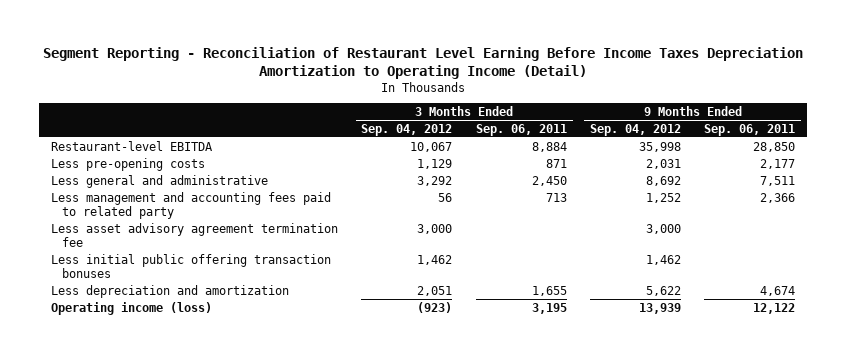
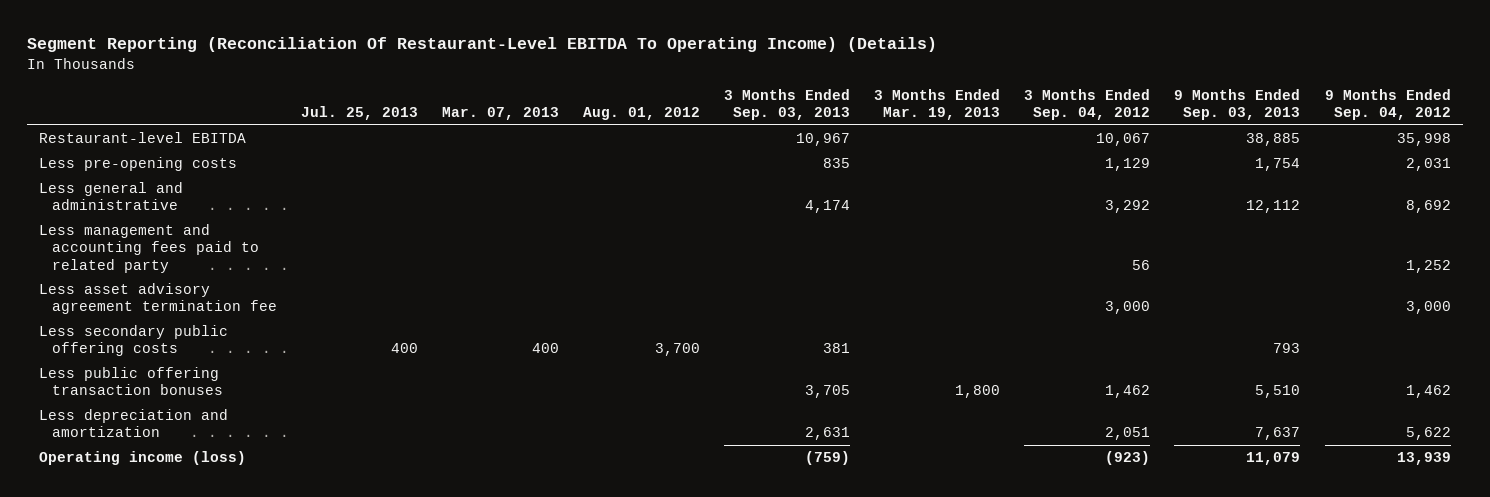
[43,46,804,79] Segment Reporting - Reconciliation of Restaurant Level Earning Before Income Taxes Depreciation Amortization to Operating Income (Detail) -> [27,37,938,53] Segment Reporting (Reconciliation Of Restaurant-Level EBITDA To Operating Income) (Details)
[475,123,567,136] Sep. 06, 2011 -> none
[704,123,796,136] Sep. 06, 2011 -> none
none -> [300,106,418,121] Jul. 25, 2013
none -> [442,107,560,121] Mar. 07, 2013
none -> [583,107,701,121] Aug. 01, 2012
none -> [724,89,851,121] 3 Months Ended Sep. 03, 2013
none -> [874,89,1001,121] 3 Months Ended Mar. 19, 2013
none -> [1174,89,1301,121] 9 Months Ended Sep. 03, 2013
none -> [39,325,229,357] Less secondary public offering costs
[51,253,332,278] Less initial public offering transaction bonuses -> [39,367,223,396] Less public offering transaction bonuses

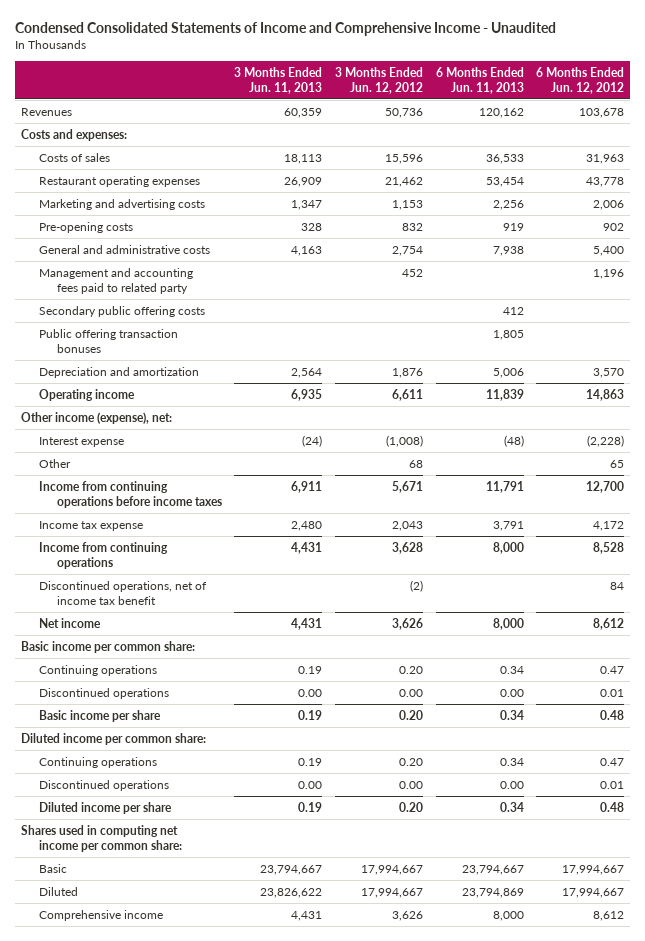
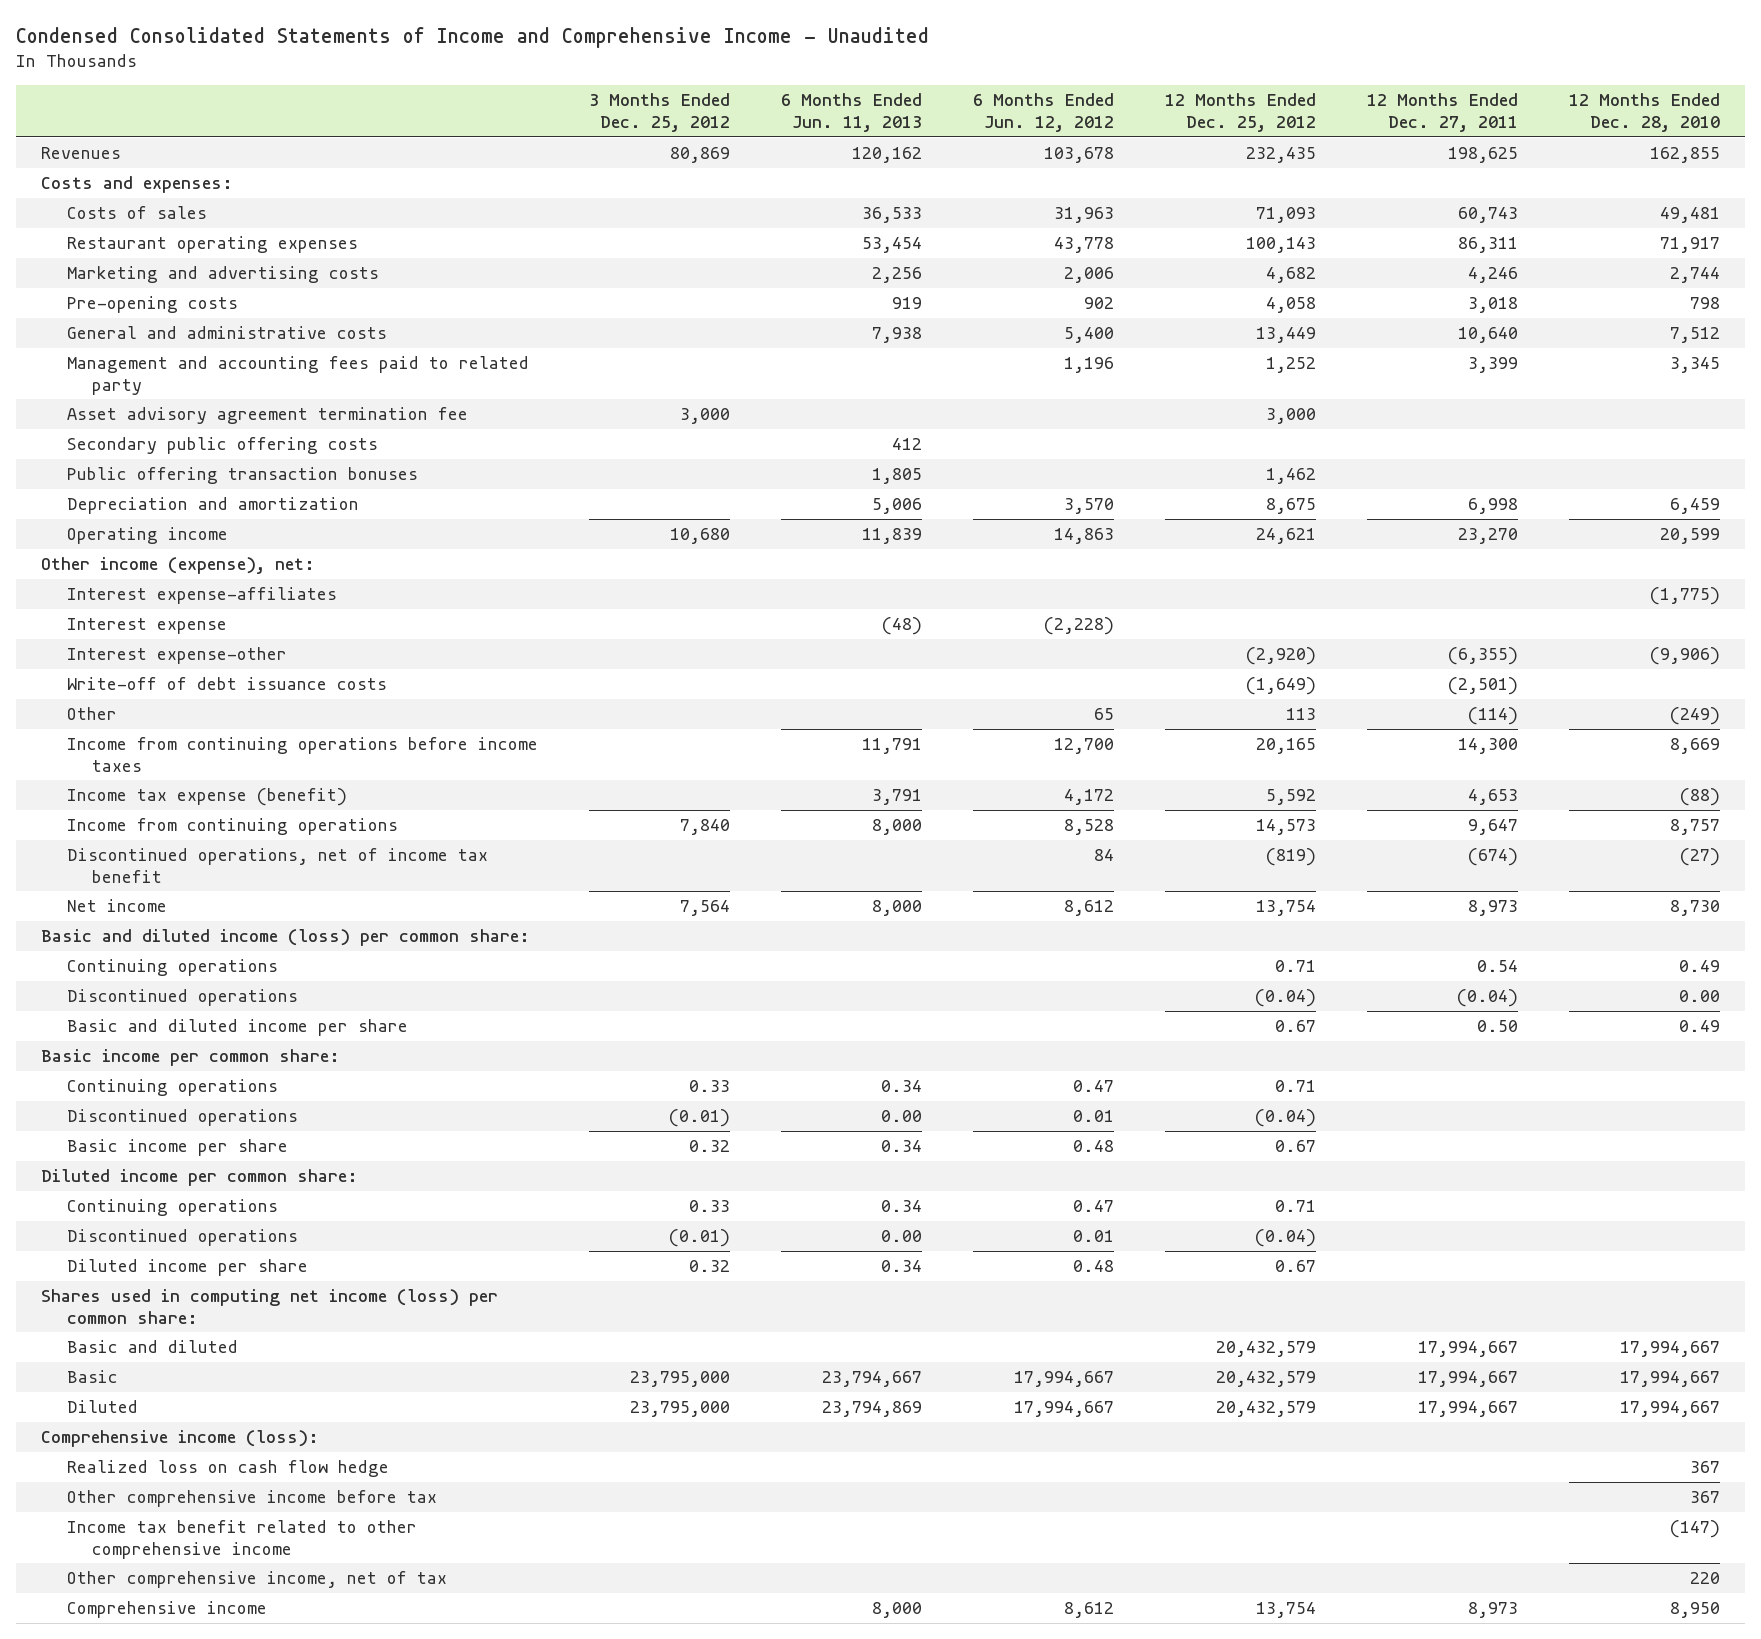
[234,66,323,94] 3 Months Ended Jun. 11, 2013 -> none
[334,66,423,94] 3 Months Ended Jun. 12, 2012 -> none
none -> [588,93,730,132] 3 Months Ended Dec. 25, 2012
none -> [1164,93,1316,132] 12 Months Ended Dec. 25, 2012
none -> [1366,93,1518,132] 12 Months Ended Dec. 27, 2011
none -> [1568,93,1720,132] 12 Months Ended Dec. 28, 2010
none -> [66,407,468,425] Asset advisory agreement termination fee
none -> [66,587,337,605] Interest expense-affiliates
none -> [66,647,287,665] Interest expense-other
none -> [66,677,387,691] Write-off of debt issuance costs
[38,520,143,531] Income tax expense -> [66,788,347,807] Income tax expense (benefit)
none -> [41,929,531,947] Basic and diluted income (loss) per common share:
none -> [66,959,278,977] Continuing operations
none -> [66,989,298,1007] Discontinued operations
none -> [66,1019,408,1037] Basic and diluted income per share
[20,824,182,852] Shares used in computing net income per common share: -> [41,1289,499,1324] Shares used in computing net income (loss) per common share:
none -> [66,1340,238,1354] Basic and diluted
none -> [41,1430,320,1448] Comprehensive income (loss):
none -> [66,1460,389,1478] Realized loss on cash flow hedge
none -> [66,1490,437,1508] Other comprehensive income before tax
none -> [66,1520,417,1559] Income tax benefit related to other comprehensive income
none -> [66,1571,447,1589] Other comprehensive income, net of tax

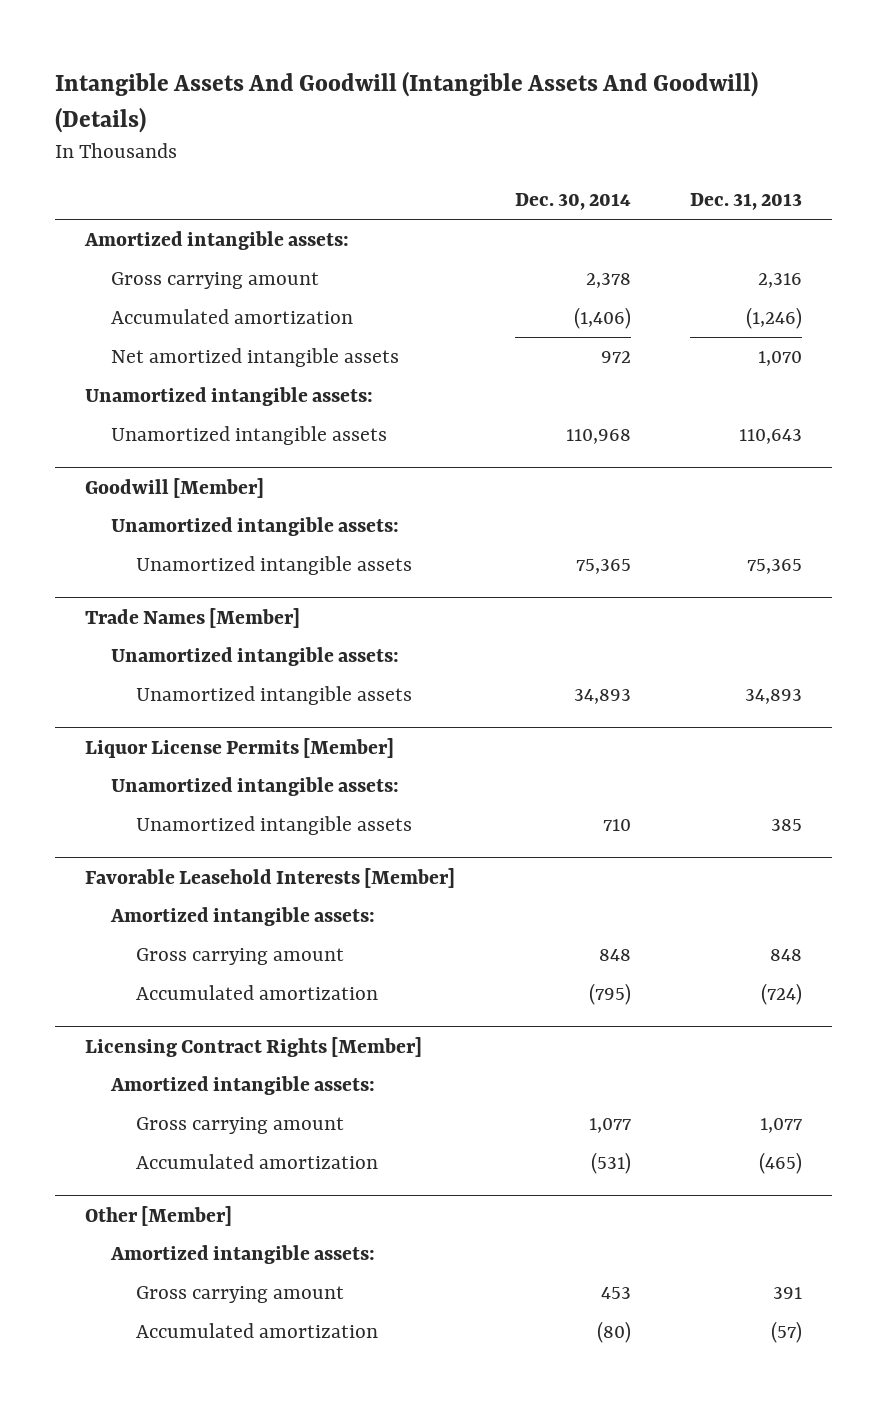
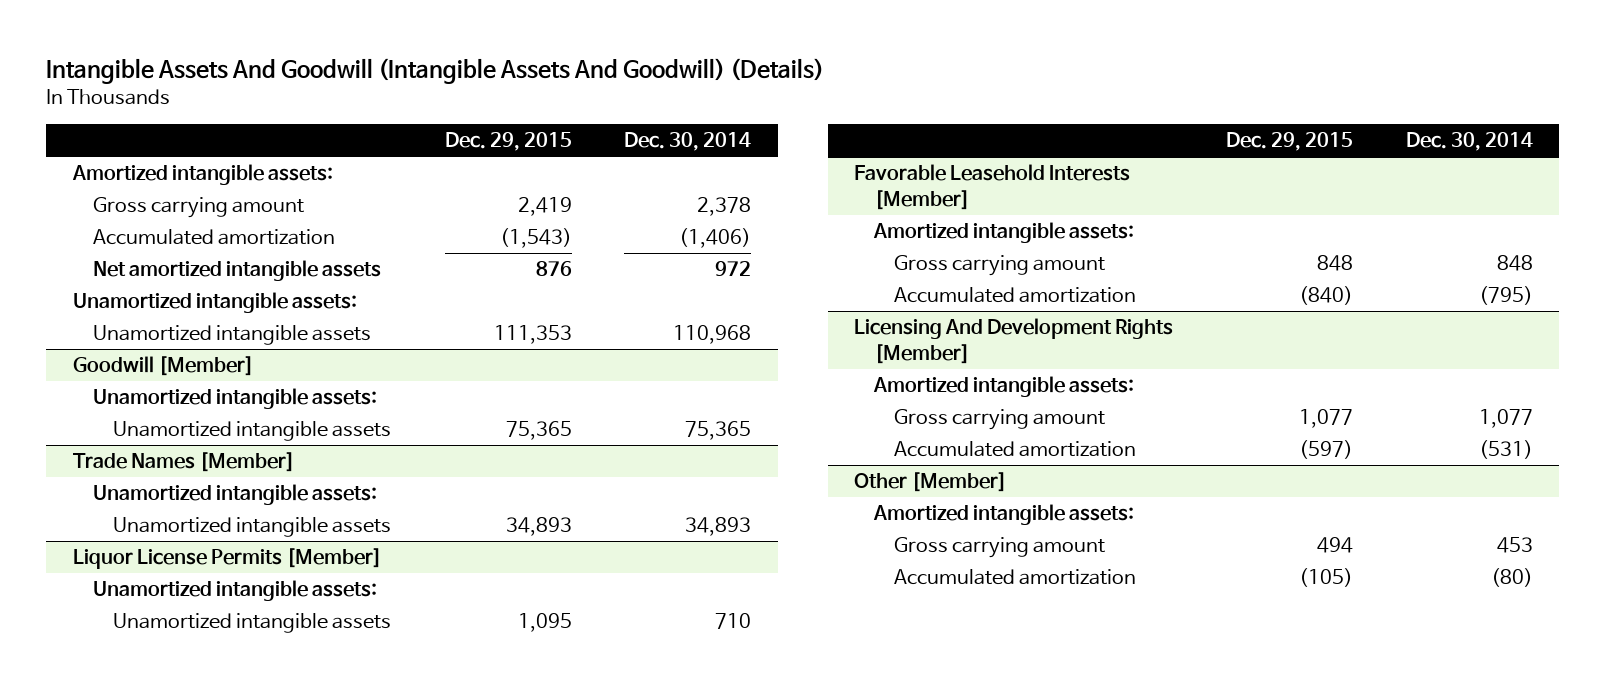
[690,193,803,211] Dec. 31, 2013 -> none
none -> [444,132,572,152] Dec. 29, 2015
[85,1036,423,1057] Licensing Contract Rights [Member] -> [854,318,1174,364] Licensing And Development Rights [Member]

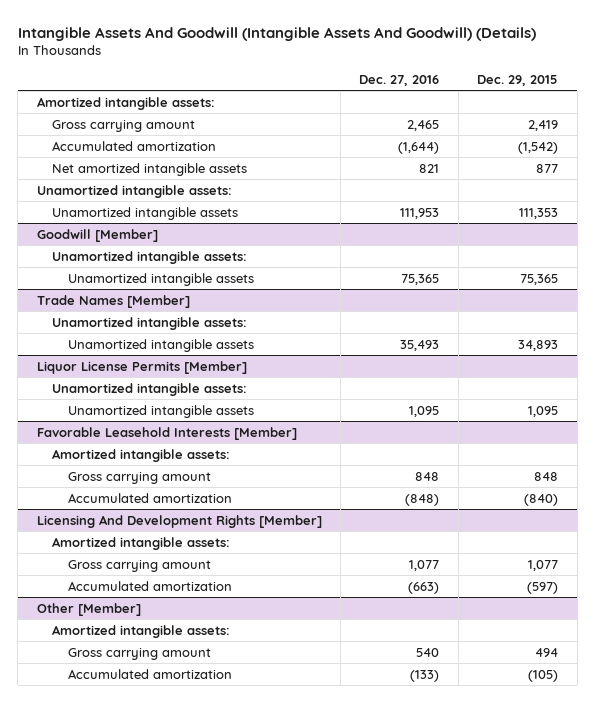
[624,132,752,152] Dec. 30, 2014 -> none
none -> [359,74,440,86] Dec. 27, 2016
[499,228,572,249] (1,543) -> [518,141,559,154] (1,542)
[535,261,572,277] 876 -> [536,163,559,173] 877

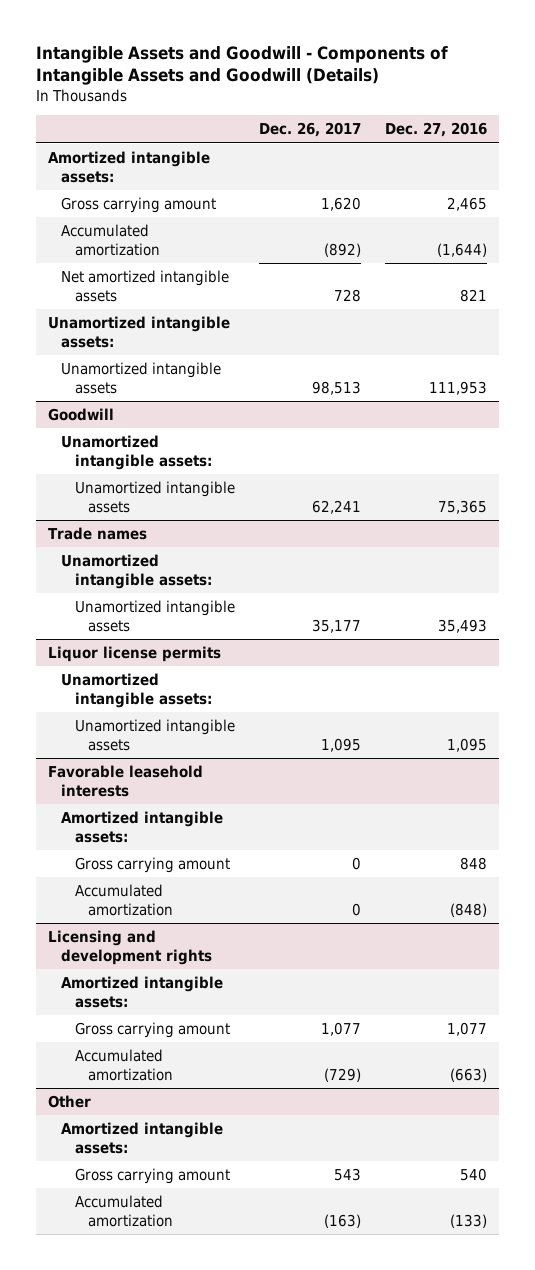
[17,26,536,41] Intangible Assets And Goodwill (Intangible Assets And Goodwill) (Details) -> [35,45,448,86] Intangible Assets and Goodwill - Components of Intangible Assets and Goodwill (Details)
[477,74,559,86] Dec. 29, 2015 -> none
none -> [258,122,361,138] Dec. 26, 2017
[36,228,158,242] Goodwill [Member] -> [47,407,114,421] Goodwill
[36,294,190,308] Trade Names [Member] -> [47,526,147,540] Trade names
[36,360,247,374] Liquor License Permits [Member] -> [47,645,221,662] Liquor license permits
[36,426,297,440] Favorable Leasehold Interests [Member] -> [47,764,203,797] Favorable leasehold interests
[36,514,322,528] Licensing And Development Rights [Member] -> [47,929,213,965] Licensing and development rights
[36,602,141,616] Other [Member] -> [47,1094,91,1108] Other

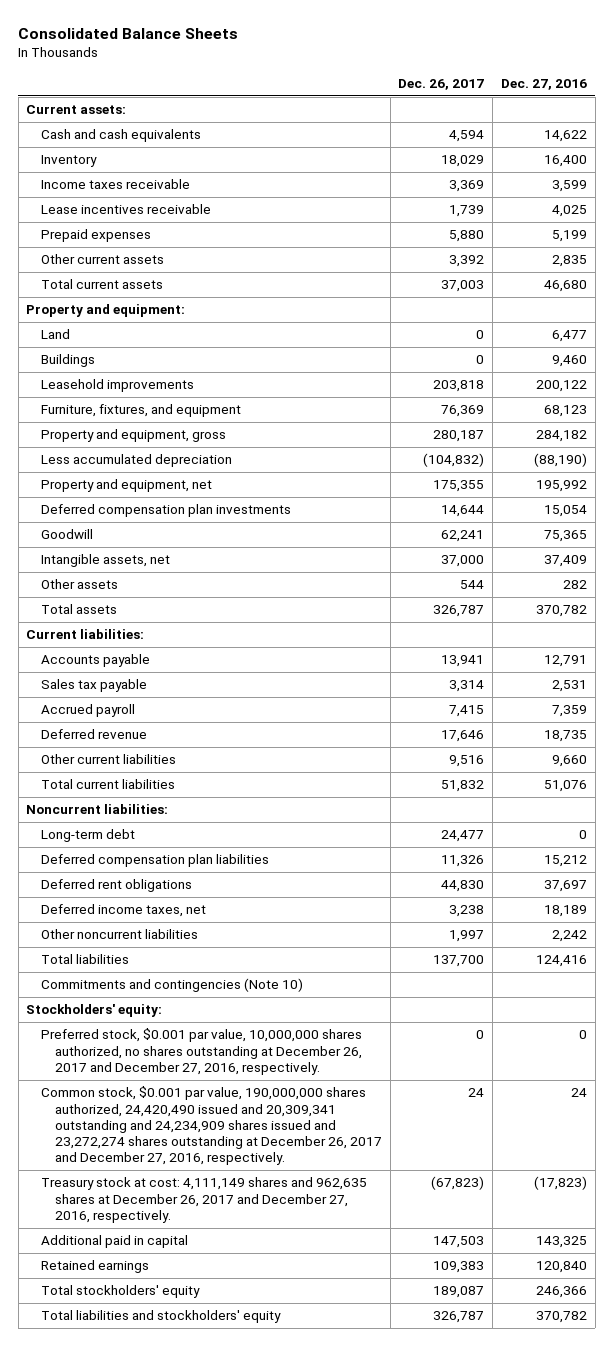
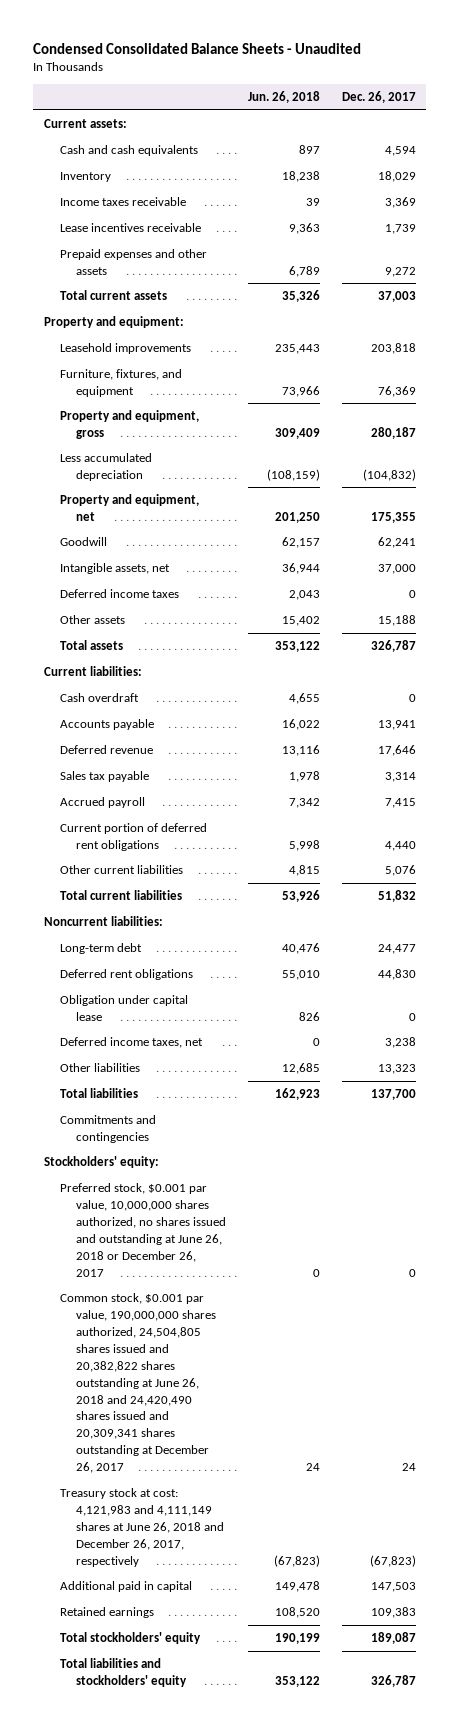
[18,28,239,40] Consolidated Balance Sheets -> [33,42,362,54] Condensed Consolidated Balance Sheets - Unaudited
[500,79,587,91] Dec. 27, 2016 -> none
none -> [247,91,320,104] Jun. 26, 2018
[40,229,151,243] Prepaid expenses -> none
[40,254,164,265] Other current assets -> none
none -> [60,249,208,275] Prepaid expenses and other assets
[40,329,70,340] Land -> none
[40,354,95,368] Buildings -> none
[40,504,291,518] Deferred compensation plan investments -> none
none -> [60,589,180,599] Deferred income taxes
[460,580,485,590] 544 -> [377,615,416,627] 15,188
none -> [60,693,140,703] Cash overdraft
[40,729,147,740] Deferred revenue -> [60,745,154,755] Deferred revenue
none -> [60,823,208,851] Current portion of deferred rent obligations
[449,755,485,768] 9,516 -> [384,865,416,877] 5,076
[40,854,269,868] Deferred compensation plan liabilities -> none
none -> [60,995,189,1021] Obligation under capital lease
[40,929,198,940] Other noncurrent liabilities -> [60,1063,141,1073] Other liabilities
[449,930,485,943] 1,997 -> [377,1064,416,1075] 13,323
[40,978,303,993] Commitments and contingencies (Note 10) -> [60,1115,157,1143] Commitments and contingencies
[40,1028,362,1075] Preferred stock, $0.001 par value, 10,000,000 shares authorized, no shares outstanding at December 26, 2017 and December 27, 2016, respectively. -> [60,1183,227,1277] Preferred stock, $0.001 par value, 10,000,000 shares authorized, no shares issued and outstanding at June 26, 2018 or December 26, 2017
[40,1086,382,1166] Common stock, $0.001 par value, 190,000,000 shares authorized, 24,420,490 issued and 20,309,341 outstanding and 24,234,909 shares issued and 23,272,274 shares outstanding at December 26, 2017 and December 27, 2016, respectively. -> [60,1293,217,1474] Common stock, $0.001 par value, 190,000,000 shares authorized, 24,504,805 shares issued and 20,382,822 shares outstanding at June 26, 2018 and 24,420,490 shares issued and 20,309,341 shares outstanding at December 26, 2017
[40,1177,367,1223] Treasury stock at cost: 4,111,149 shares and 962,635 shares at December 26, 2017 and December 27, 2016, respectively. -> [60,1488,225,1567] Treasury stock at cost: 4,121,983 and 4,111,149 shares at June 26, 2018 and December 26, 2017, respectively

